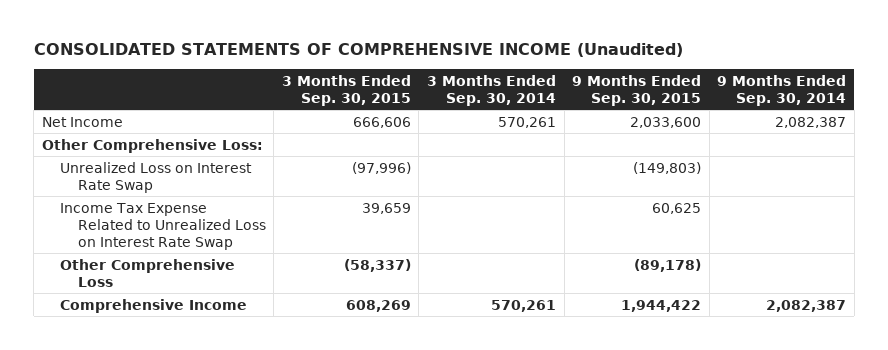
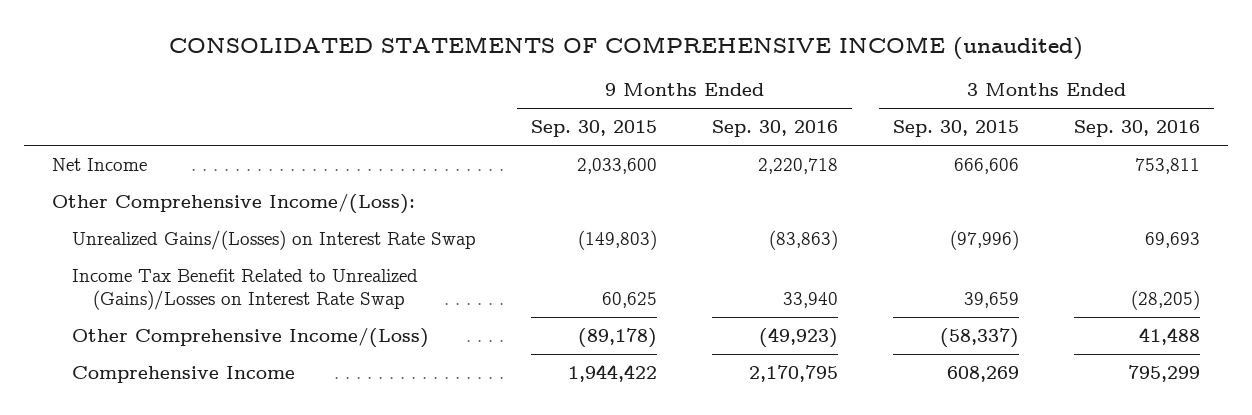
[33,43,683,58] CONSOLIDATED STATEMENTS OF COMPREHENSIVE INCOME (Unaudited) -> [168,35,1083,60] CONSOLIDATED STATEMENTS OF COMPREHENSIVE INCOME (unaudited)
[426,74,556,106] 3 Months Ended Sep. 30, 2014 -> none
[717,74,847,106] 9 Months Ended Sep. 30, 2014 -> none
none -> [712,120,839,138] Sep. 30, 2016
none -> [1074,120,1201,138] Sep. 30, 2016
[41,138,263,153] Other Comprehensive Loss: -> [51,192,415,214] Other Comprehensive Income/(Loss):
[59,161,252,193] Unrealized Loss on Interest Rate Swap -> [72,229,477,250] Unrealized Gains/(Losses) on Interest Rate Swap
[59,202,266,250] Income Tax Expense Related to Unrealized Loss on Interest Rate Swap -> [72,268,419,311] Income Tax Benefit Related to Unrealized (Gains)/Losses on Interest Rate Swap
[59,258,235,287] Other Comprehensive Loss -> [72,326,430,348] Other Comprehensive Income/(Loss)

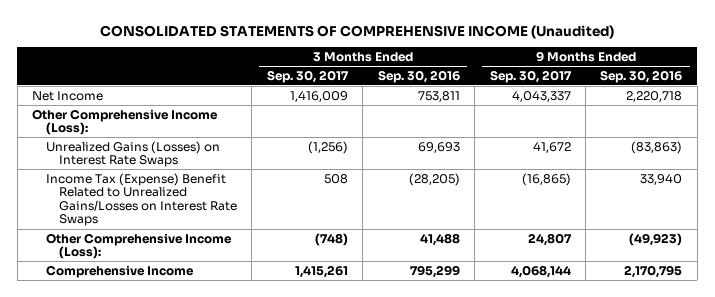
[168,35,1083,60] CONSOLIDATED STATEMENTS OF COMPREHENSIVE INCOME (unaudited) -> [100,24,615,39] CONSOLIDATED STATEMENTS OF COMPREHENSIVE INCOME (Unaudited)
[531,120,658,138] Sep. 30, 2015 -> none
[893,120,1020,138] Sep. 30, 2015 -> none
none -> [266,69,349,83] Sep. 30, 2017
none -> [489,69,572,83] Sep. 30, 2017
[51,192,415,214] Other Comprehensive Income/(Loss): -> [32,108,219,136] Other Comprehensive Income (Loss):
[72,229,477,250] Unrealized Gains/(Losses) on Interest Rate Swap -> [45,140,220,168] Unrealized Gains (Losses) on Interest Rate Swaps
[72,268,419,311] Income Tax Benefit Related to Unrealized (Gains)/Losses on Interest Rate Swap -> [45,172,237,227] Income Tax (Expense) Benefit Related to Unrealized Gains/Losses on Interest Rate Swaps
[72,326,430,348] Other Comprehensive Income/(Loss) -> [45,232,232,260] Other Comprehensive Income (Loss):

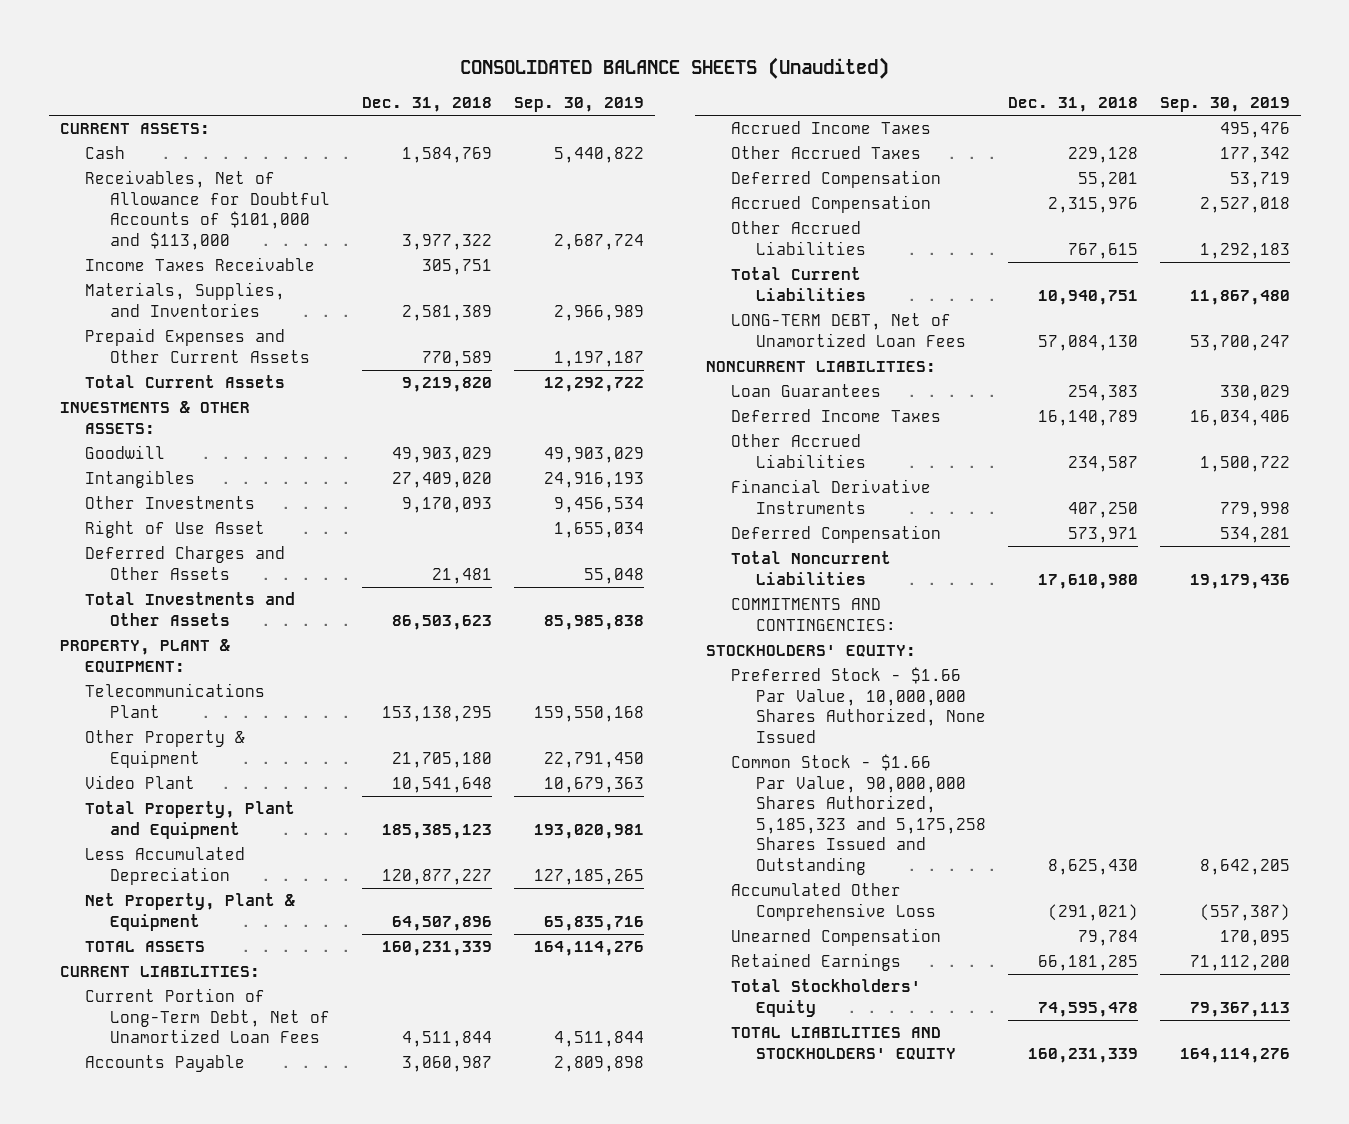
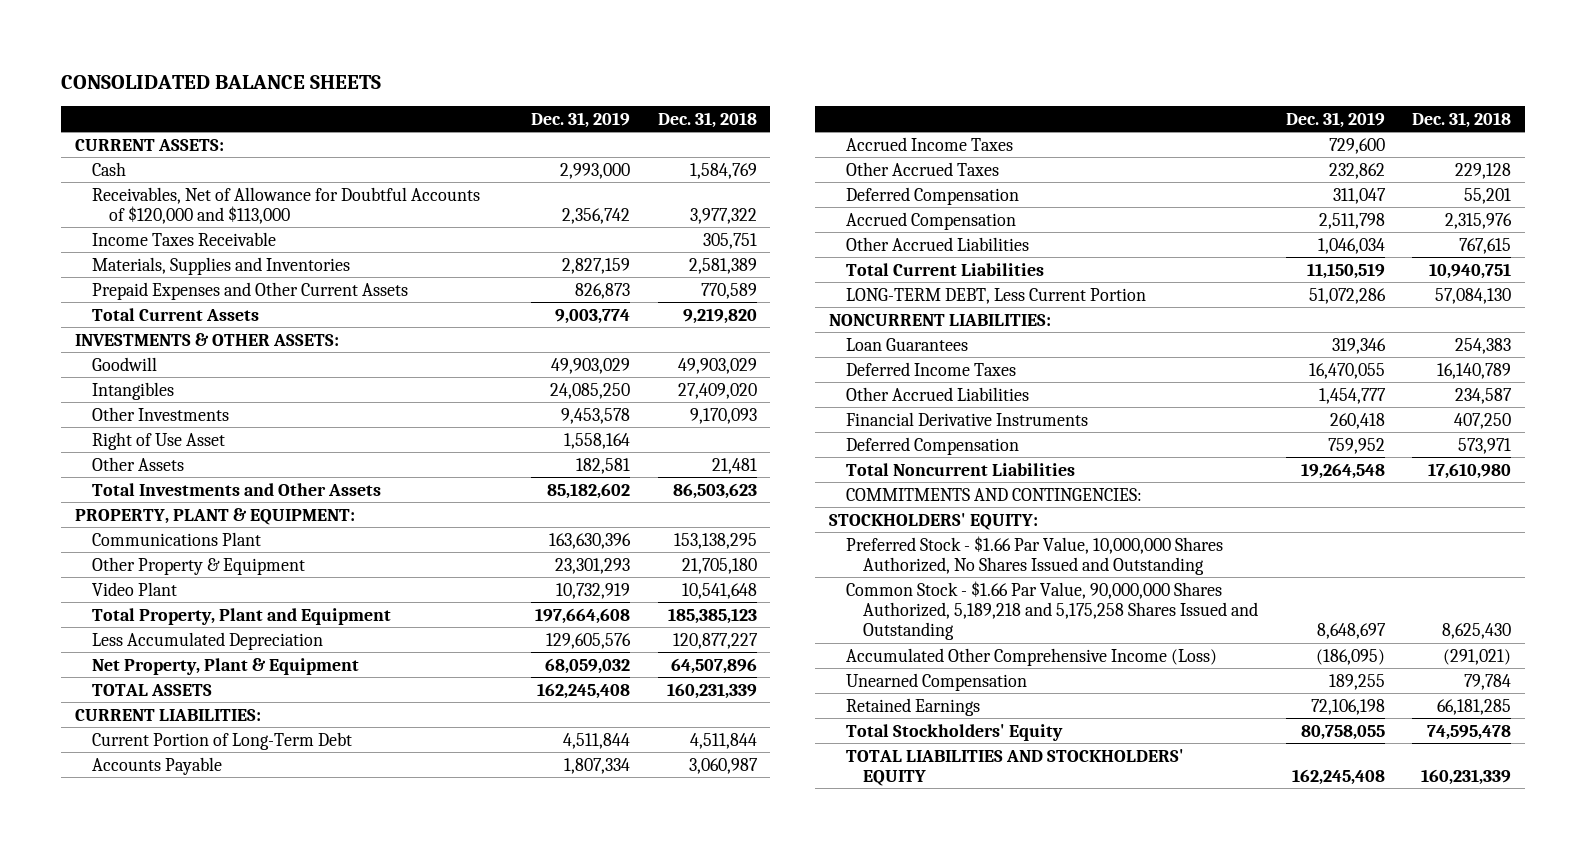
[459,56,889,79] CONSOLIDATED BALANCE SHEETS (Unaudited) -> [60,74,381,89] CONSOLIDATED BALANCE SHEETS
[513,97,644,113] Sep. 30, 2019 -> none
none -> [531,111,631,128] Dec. 31, 2019
[84,170,330,250] Receivables, Net of Allowance for Doubtful Accounts of $101,000 and $113,000 -> [91,186,480,224] Receivables, Net of Allowance for Doubtful Accounts of $120,000 and $113,000
[84,282,285,317] Materials, Supplies, and Inventories -> [91,256,350,275] Materials, Supplies and Inventories
[84,546,285,580] Deferred Charges and Other Assets -> [91,456,184,471] Other Assets
[84,683,265,718] Telecommunications Plant -> [91,531,261,546] Communications Plant
[84,988,330,1044] Current Portion of Long-Term Debt, Net of Unamortized Loan Fees -> [91,731,352,750] Current Portion of Long-Term Debt
[730,313,966,347] LONG-TERM DEBT, Net of Unamortized Loan Fees -> [845,287,1146,304] LONG-TERM DEBT, Less Current Portion
[730,667,986,743] Preferred Stock - $1.66 Par Value, 10,000,000 Shares Authorized, None Issued -> [845,535,1223,575] Preferred Stock - $1.66 Par Value, 10,000,000 Shares Authorized, No Shares Issued and Outstanding
[730,754,986,875] Common Stock - $1.66 Par Value, 90,000,000 Shares Authorized, 5,185,323 and 5,175,258 Shares Issued and Outstanding -> [845,580,1259,641] Common Stock - $1.66 Par Value, 90,000,000 Shares Authorized, 5,189,218 and 5,175,258 Shares Issued and Outstanding
[730,883,936,921] Accumulated Other Comprehensive Loss -> [845,647,1217,666] Accumulated Other Comprehensive Income (Loss)

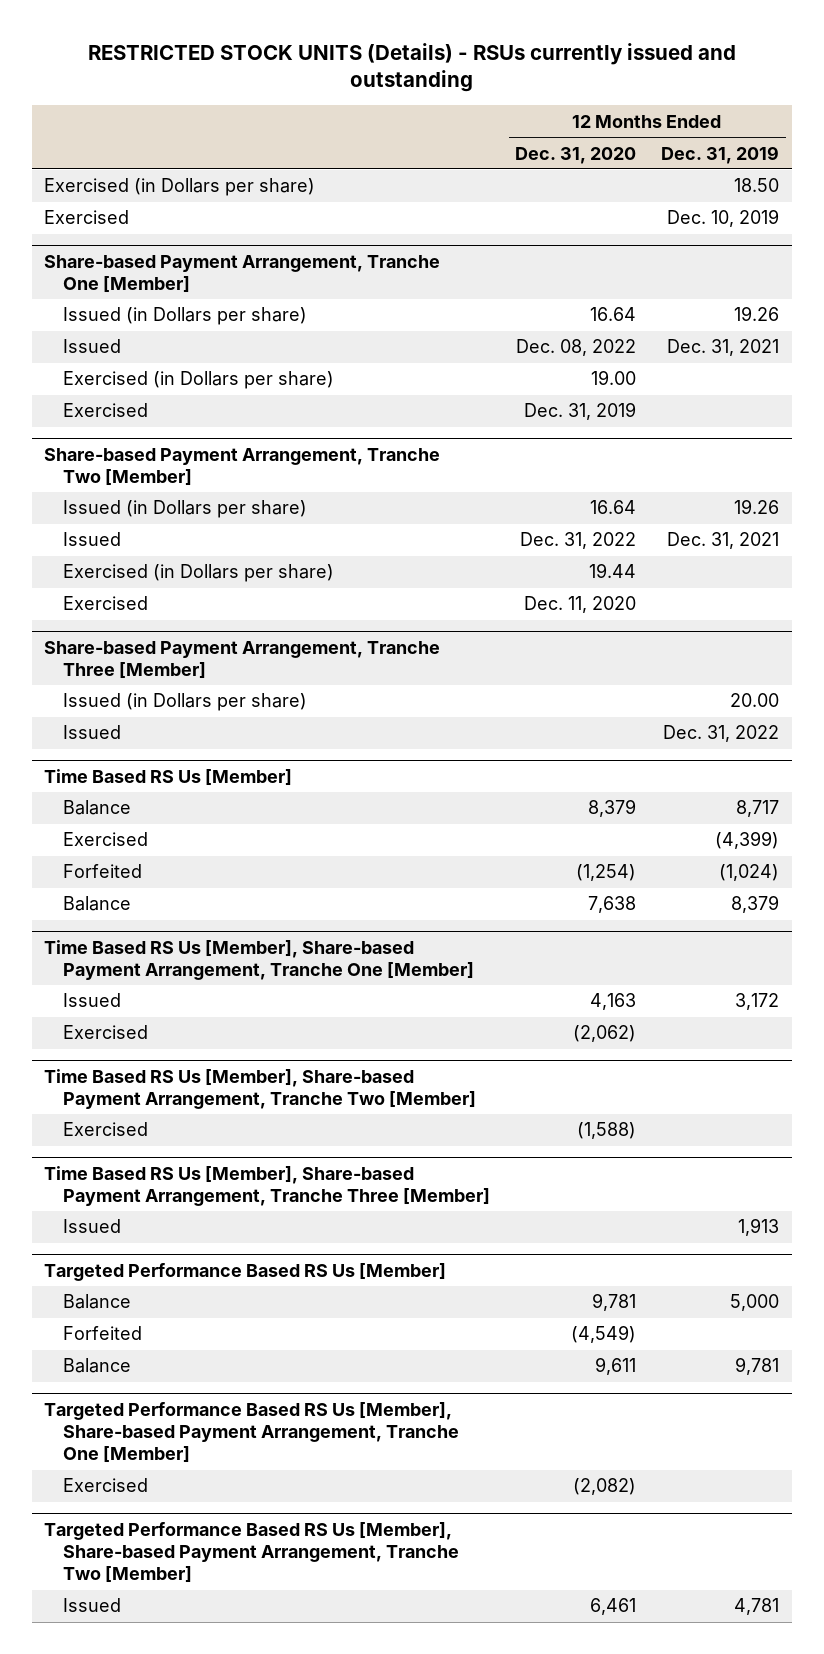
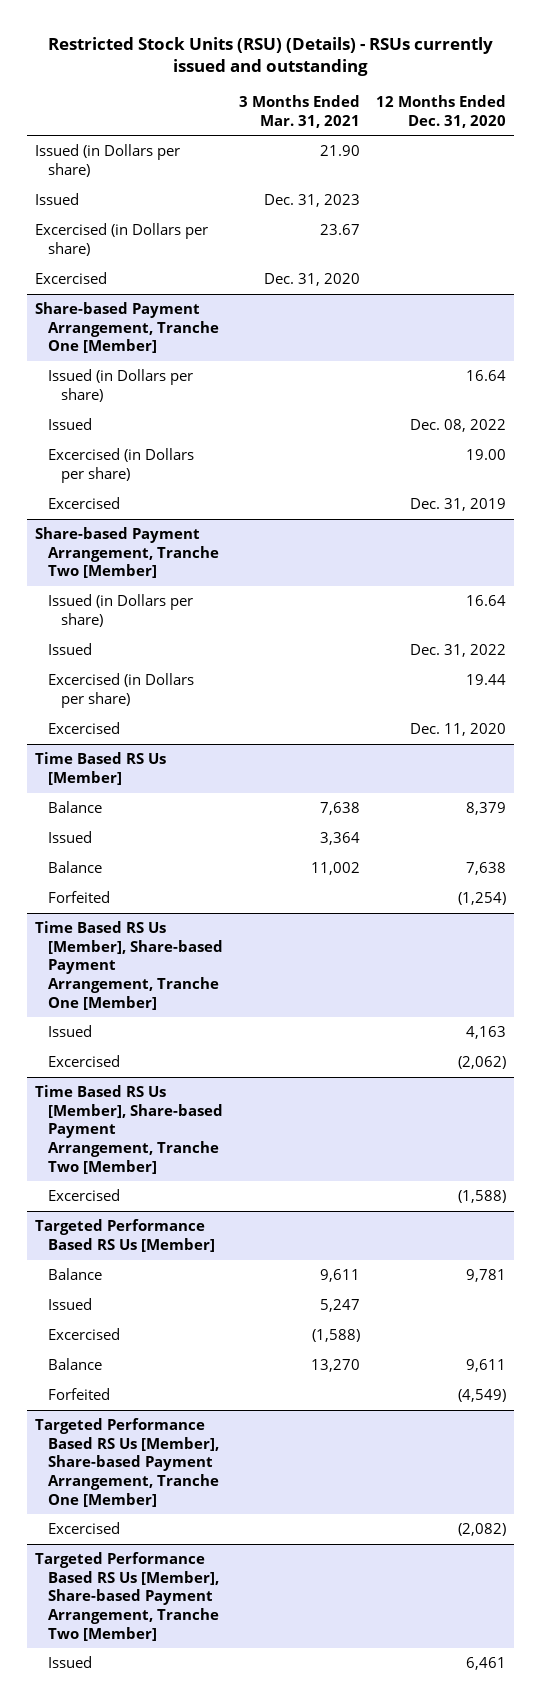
[87,42,736,93] RESTRICTED STOCK UNITS (Details) - RSUs currently issued and outstanding -> [47,36,493,77] Restricted Stock Units (RSU) (Details) - RSUs currently issued and outstanding
[661,145,780,164] Dec. 31, 2019 -> none
none -> [239,94,361,128] 3 Months Ended Mar. 31, 2021
[44,210,130,225] Exercised -> none
none -> [35,144,181,177] Issued (in Dollars per share)
none -> [35,193,80,206] Issued
[44,178,316,197] Exercised (in Dollars per share) -> [35,223,209,256] Excercised (in Dollars per share)
none -> [35,272,108,285] Excercised
[62,371,334,390] Exercised (in Dollars per share) -> [48,448,195,483] Excercised (in Dollars per share)
[62,403,148,418] Exercised -> [48,497,121,510] Excercised
[44,640,441,679] Share-based Payment Arrangement, Tranche Three [Member] -> none
[62,693,307,712] Issued (in Dollars per share) -> none
[62,725,121,740] Issued -> none
[62,564,334,583] Exercised (in Dollars per share) -> [48,673,195,708] Excercised (in Dollars per share)
[62,596,148,611] Exercised -> [48,722,121,735] Excercised
[62,832,148,847] Exercised -> none
none -> [48,831,93,844] Issued
[62,864,142,879] Forfeited -> [48,891,111,904] Forfeited
[62,1025,148,1040] Exercised -> [48,1055,121,1068] Excercised
[44,1165,490,1206] Time Based RS Us [Member], Share-based Payment Arrangement, Tranche Three [Member] -> none
[62,1219,121,1234] Issued -> none
[62,1122,148,1137] Exercised -> [48,1189,121,1202] Excercised
none -> [48,1298,93,1311] Issued
none -> [48,1328,121,1341] Excercised
[62,1326,142,1341] Forfeited -> [48,1388,111,1401] Forfeited
[62,1478,148,1493] Exercised -> [48,1522,121,1535] Excercised

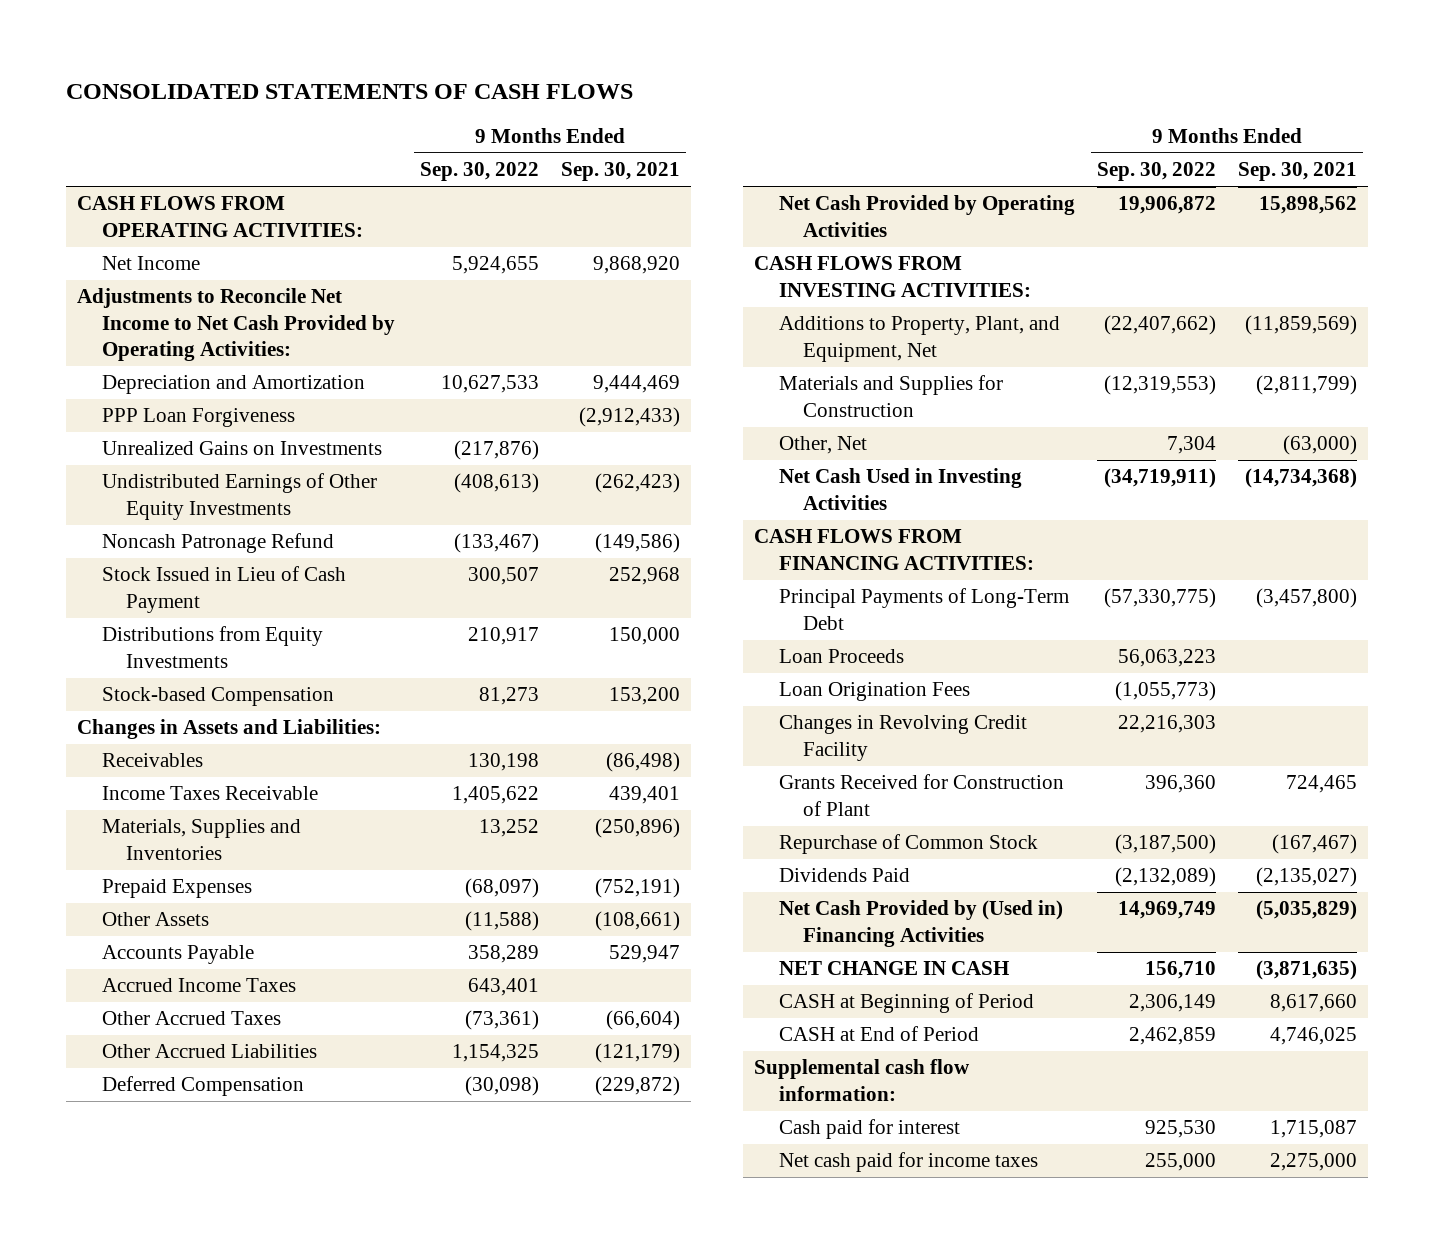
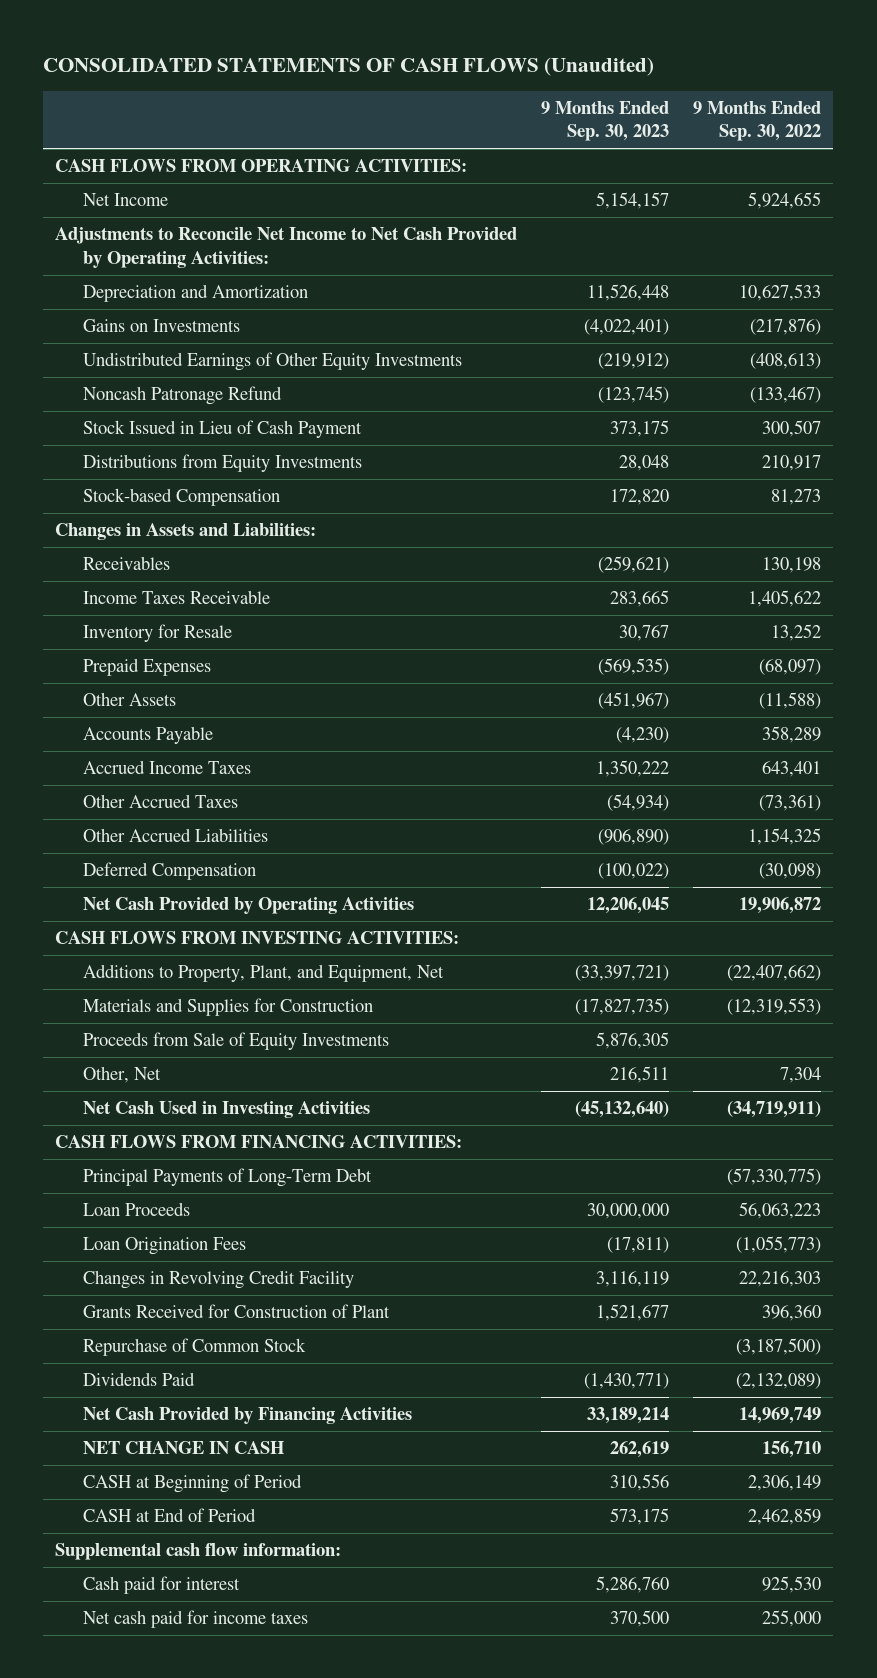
[66,83,634,99] CONSOLIDATED STATEMENTS OF CASH FLOWS -> [43,57,655,77] CONSOLIDATED STATEMENTS OF CASH FLOWS (Unaudited)
[561,162,681,182] Sep. 30, 2021 -> none
none -> [541,100,670,142] 9 Months Ended Sep. 30, 2023
[101,408,295,428] PPP Loan Forgiveness -> none
[101,441,382,456] Unrealized Gains on Investments -> [82,319,240,333] Gains on Investments
[101,819,301,860] Materials, Supplies and Inventories -> [82,624,232,643] Inventory for Resale
none -> [82,1032,389,1051] Proceeds from Sale of Equity Investments
[778,900,1063,947] Net Cash Provided by (Used in) Financing Activities -> [82,1407,412,1425] Net Cash Provided by Financing Activities

